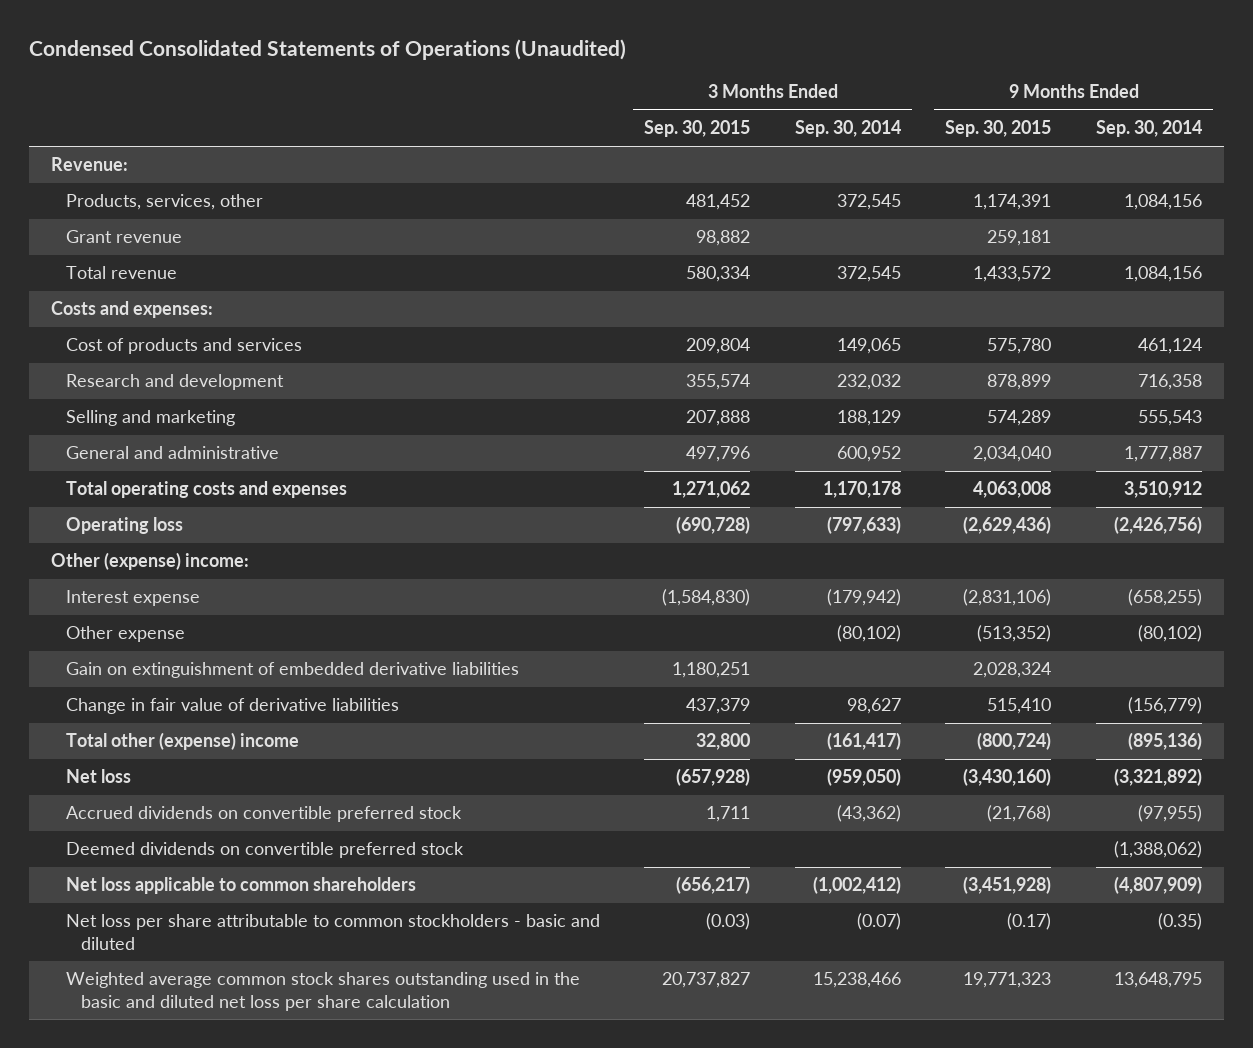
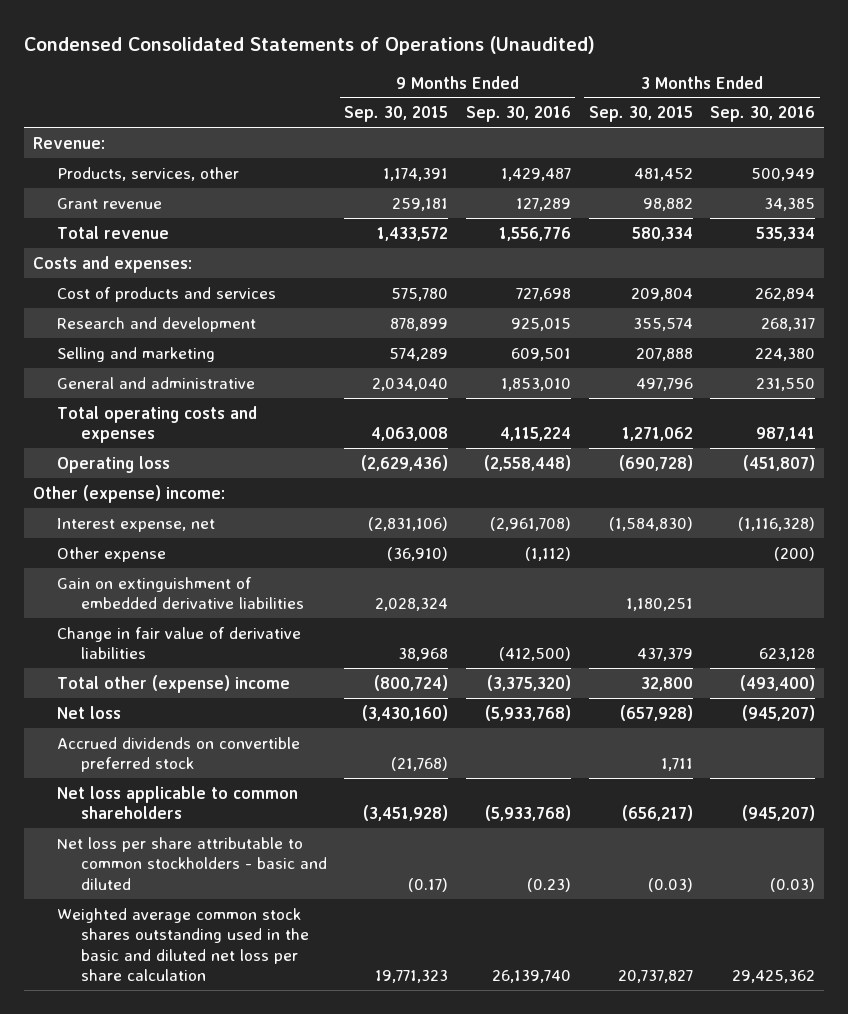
[794,120,901,138] Sep. 30, 2014 -> none
[1095,120,1202,138] Sep. 30, 2014 -> none
none -> [465,106,571,123] Sep. 30, 2016
none -> [710,106,816,123] Sep. 30, 2016
[65,590,200,607] Interest expense -> [56,517,215,532] Interest expense, net
[977,625,1052,643] (513,352) -> [387,546,449,561] (36,910)
[987,698,1052,715] 515,410 -> [398,648,449,662] 38,968
[65,842,464,859] Deemed dividends on convertible preferred stock -> none

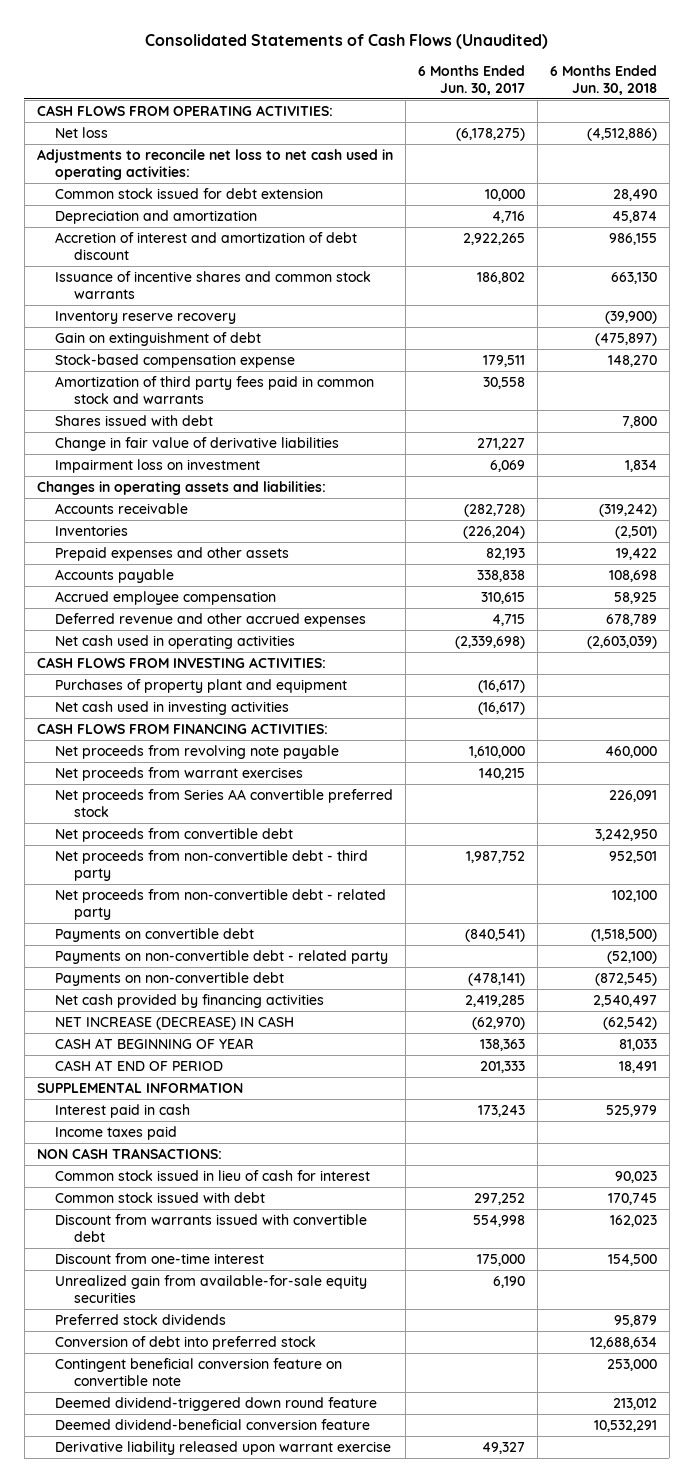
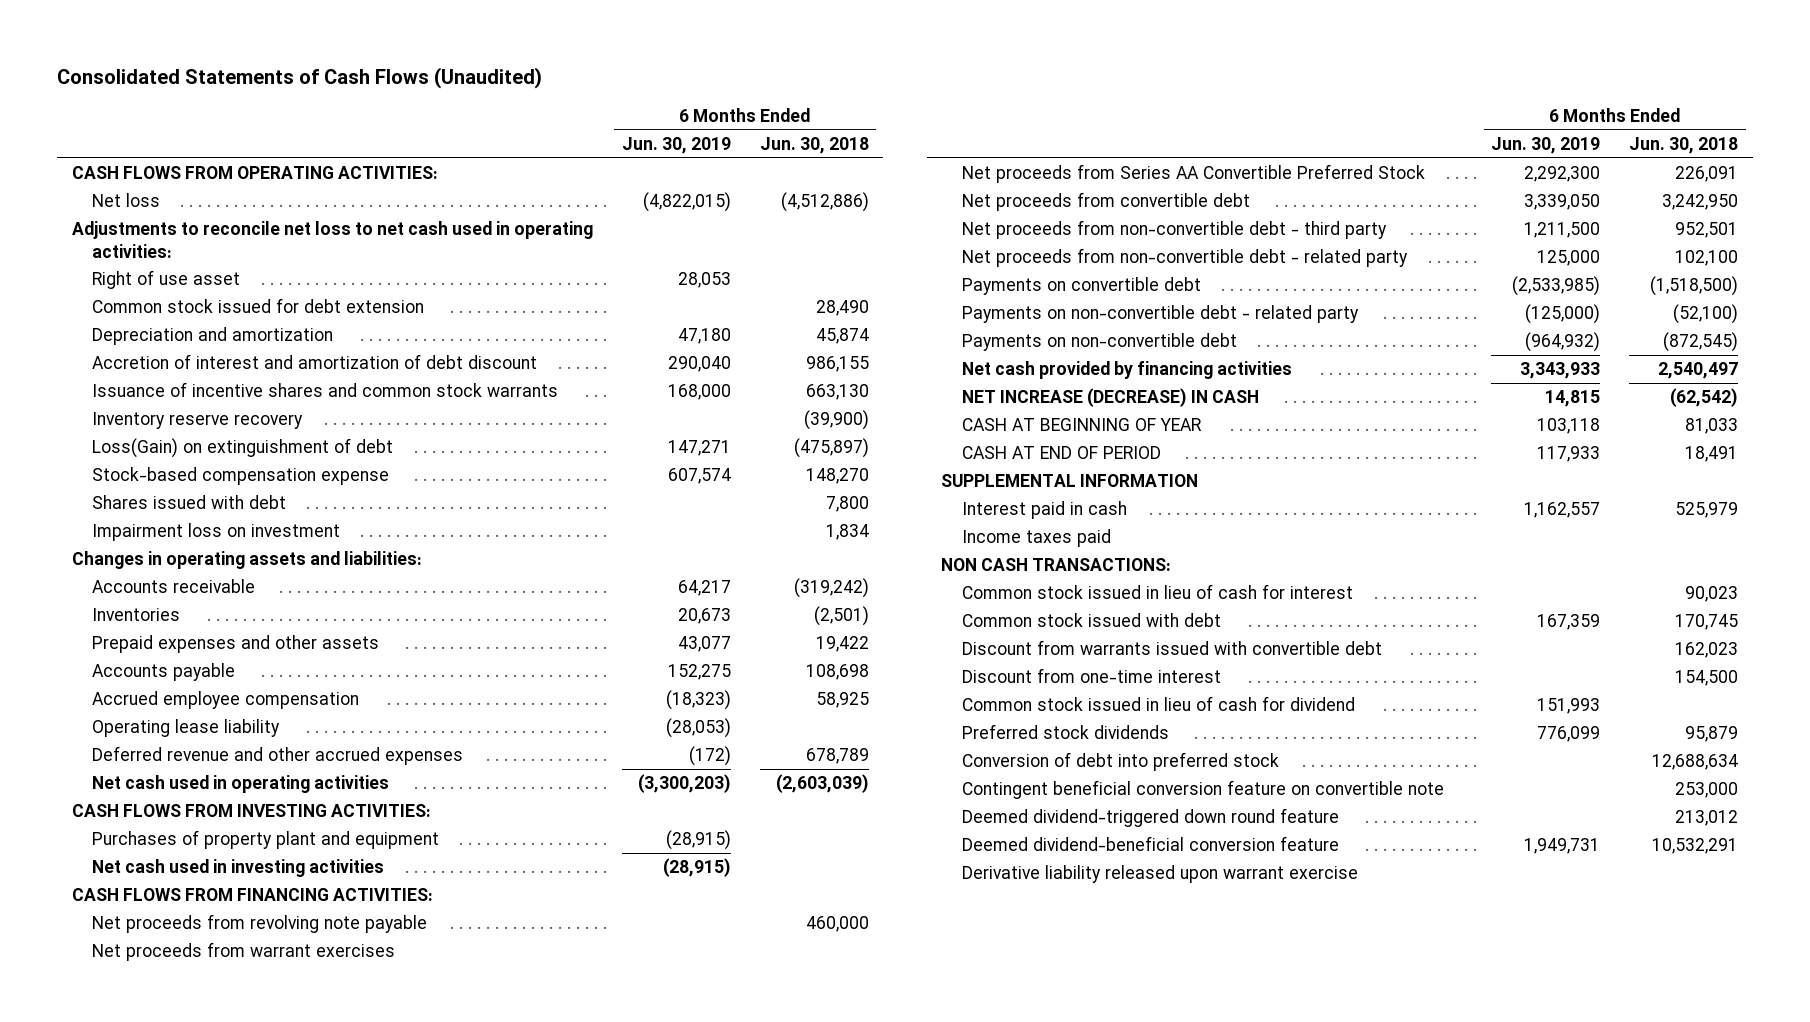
[418,64,526,95] 6 Months Ended Jun. 30, 2017 -> none
none -> [621,136,731,154] Jun. 30, 2019
none -> [92,270,241,290] Right of use asset
[55,331,262,346] Gain on extinguishment of debt -> [92,438,394,459] Loss(Gain) on extinguishment of debt
[55,375,375,404] Amortization of third party fees paid in common stock and warrants -> none
[55,436,340,451] Change in fair value of derivative liabilities -> none
none -> [92,719,281,738] Operating lease liability
[55,788,394,817] Net proceeds from Series AA convertible preferred stock -> [961,164,1425,184] Net proceeds from Series AA Convertible Preferred Stock
[55,1274,368,1303] Unrealized gain from available-for-sale equity securities -> none
none -> [961,696,1355,712] Common stock issued in lieu of cash for dividend

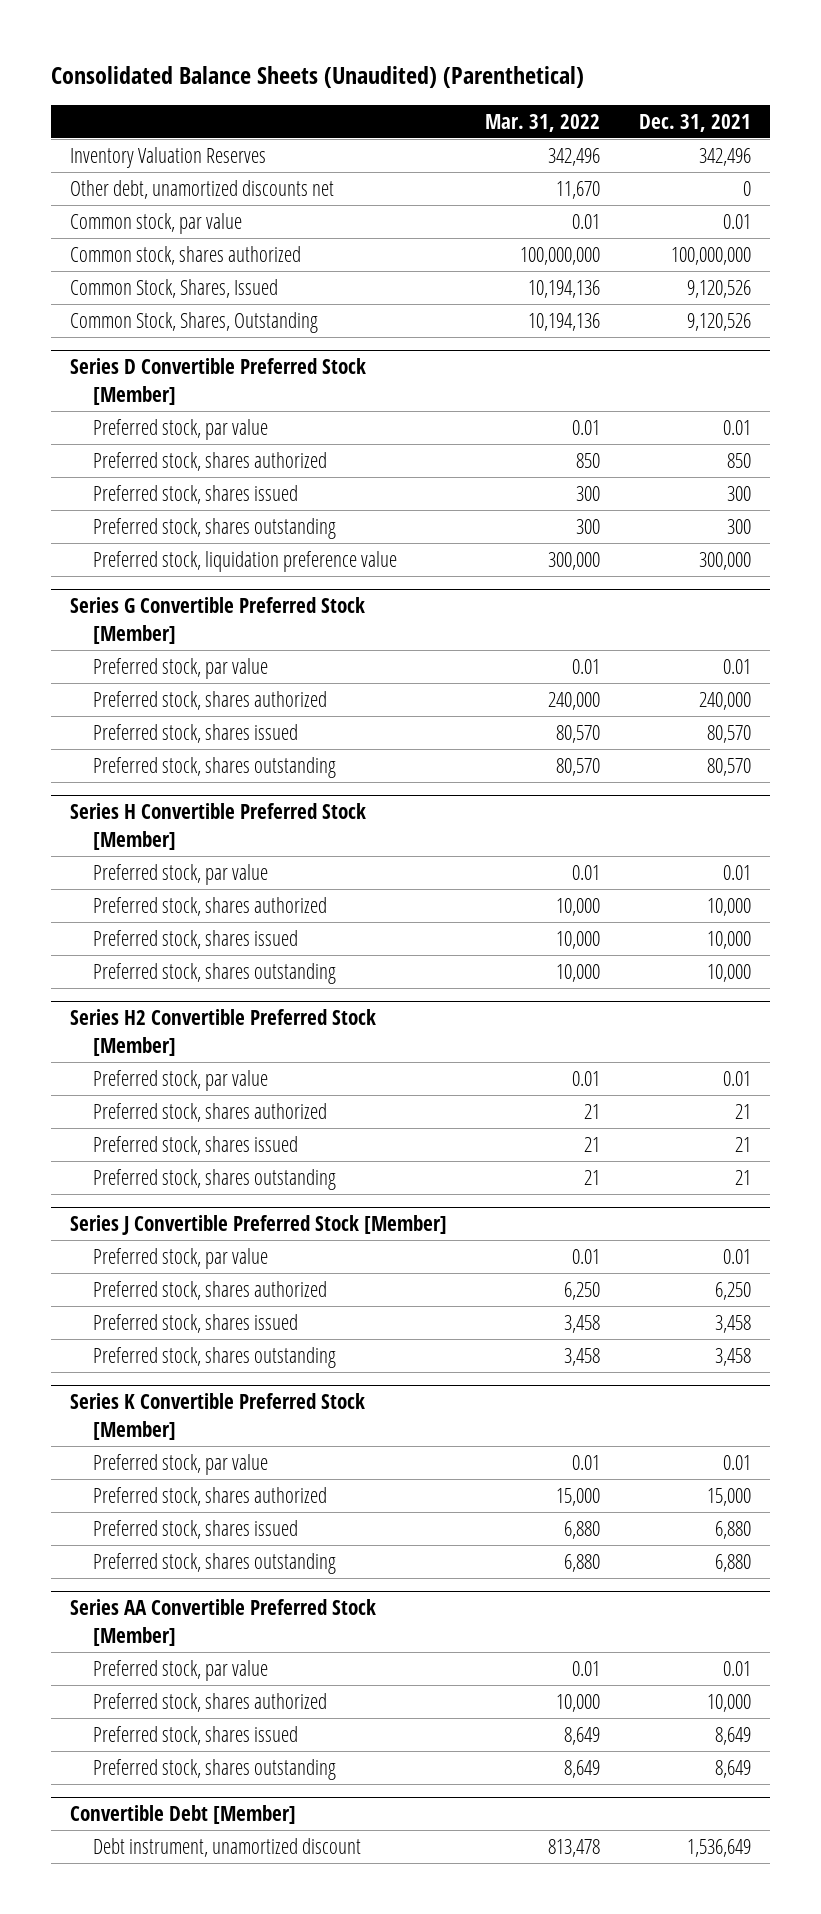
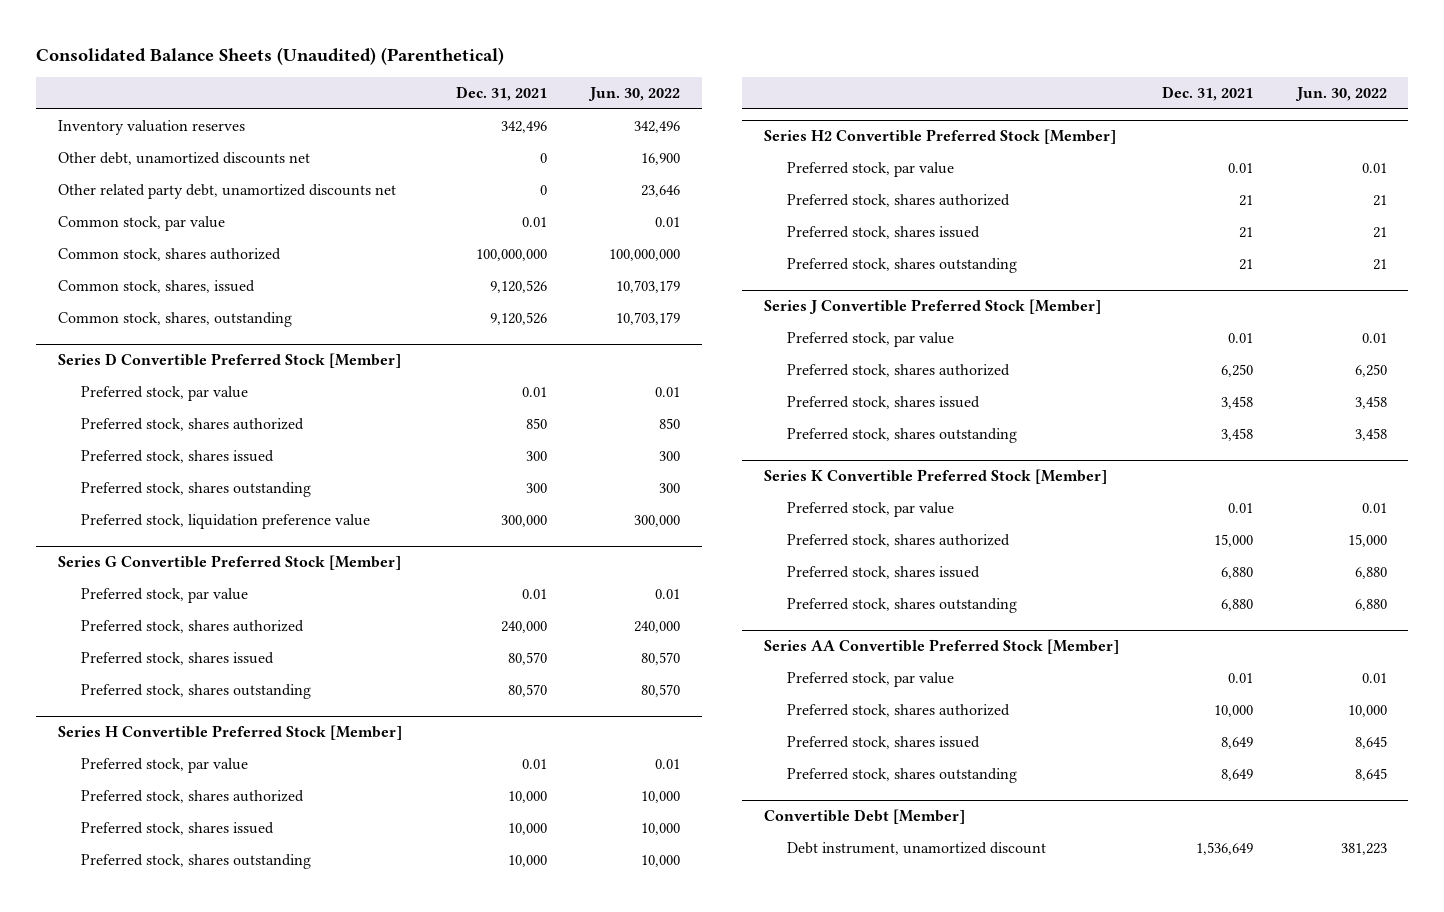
[485,113,601,132] Mar. 31, 2022 -> none
none -> [588,86,681,101] Jun. 30, 2022
[70,146,267,168] Inventory Valuation Reserves -> [57,120,245,136] Inventory valuation reserves
none -> [57,184,396,200] Other related party debt, unamortized discounts net
[70,278,279,298] Common Stock, Shares, Issued -> [57,280,255,294] Common stock, shares, issued
[70,311,319,333] Common Stock, Shares, Outstanding -> [57,312,292,328] Common stock, shares, outstanding

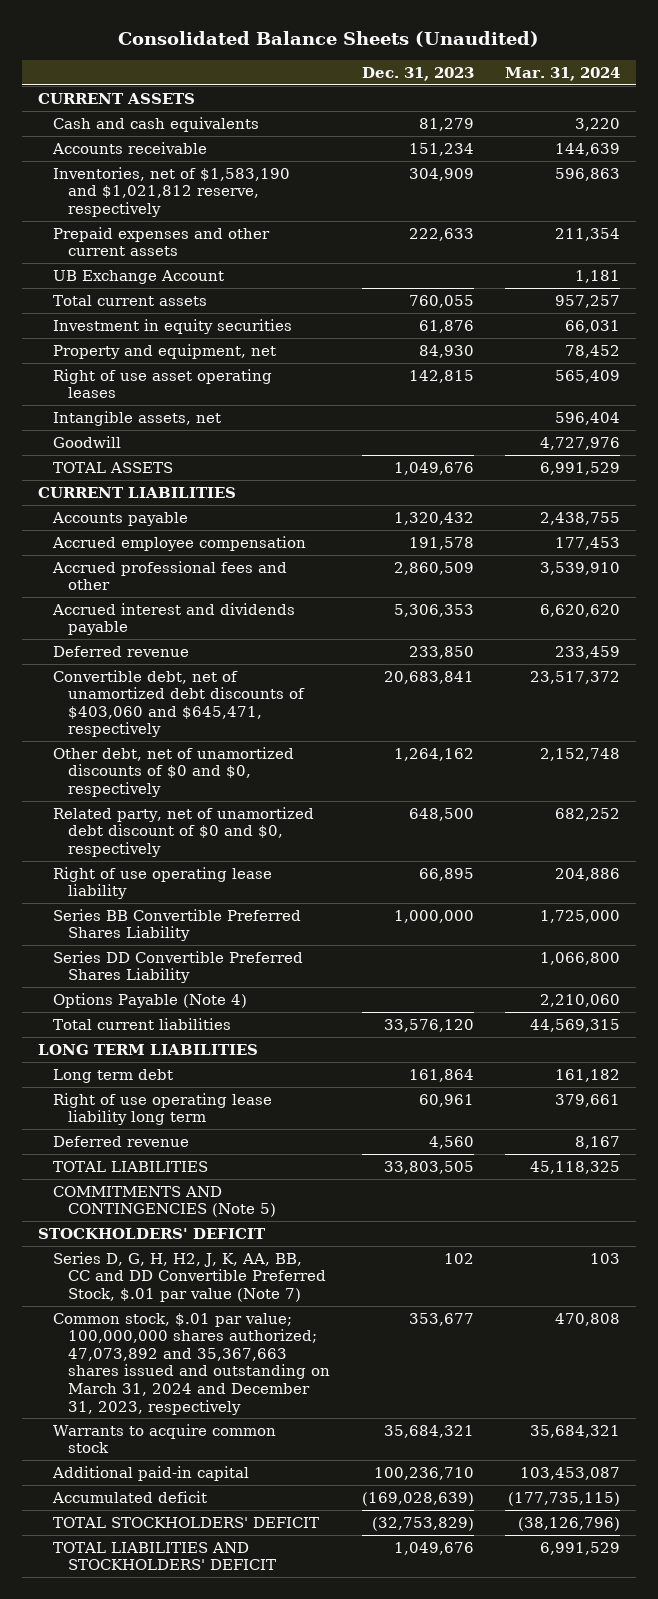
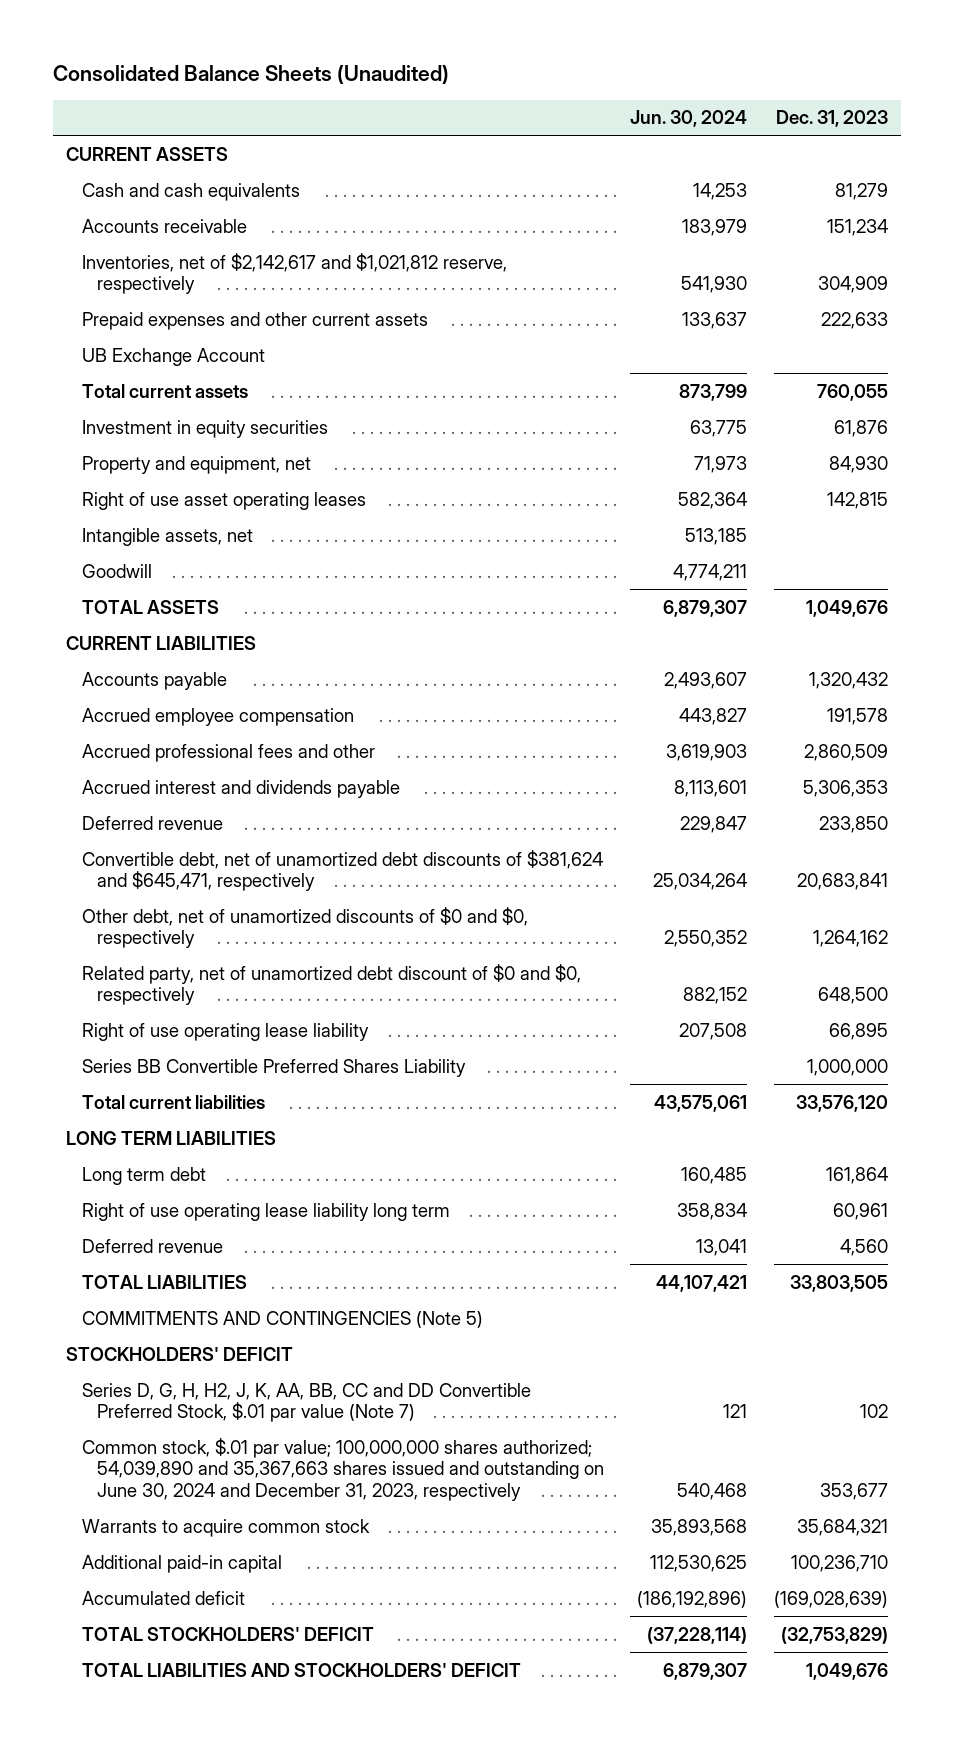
[505,67,621,82] Mar. 31, 2024 -> none
none -> [630,110,748,128] Jun. 30, 2024
[53,166,291,217] Inventories, net of $1,583,190 and $1,021,812 reserve, respectively -> [81,252,507,295] Inventories, net of $2,142,617 and $1,021,812 reserve, respectively
[53,669,306,738] Convertible debt, net of unamortized debt discounts of $403,060 and $645,471, respectively -> [81,849,603,892] Convertible debt, net of unamortized debt discounts of $381,624 and $645,471, respectively
[53,950,304,984] Series DD Convertible Preferred Shares Liability -> none
[53,992,248,1008] Options Payable (Note 4) -> none
[53,1312,331,1415] Common stock, $.01 par value; 100,000,000 shares authorized; 47,073,892 and 35,367,663 shares issued and outstanding on March 31, 2024 and December 31, 2023, respectively -> [81,1437,605,1501] Common stock, $.01 par value; 100,000,000 shares authorized; 54,039,890 and 35,367,663 shares issued and outstanding on June 30, 2024 and December 31, 2023, respectively

